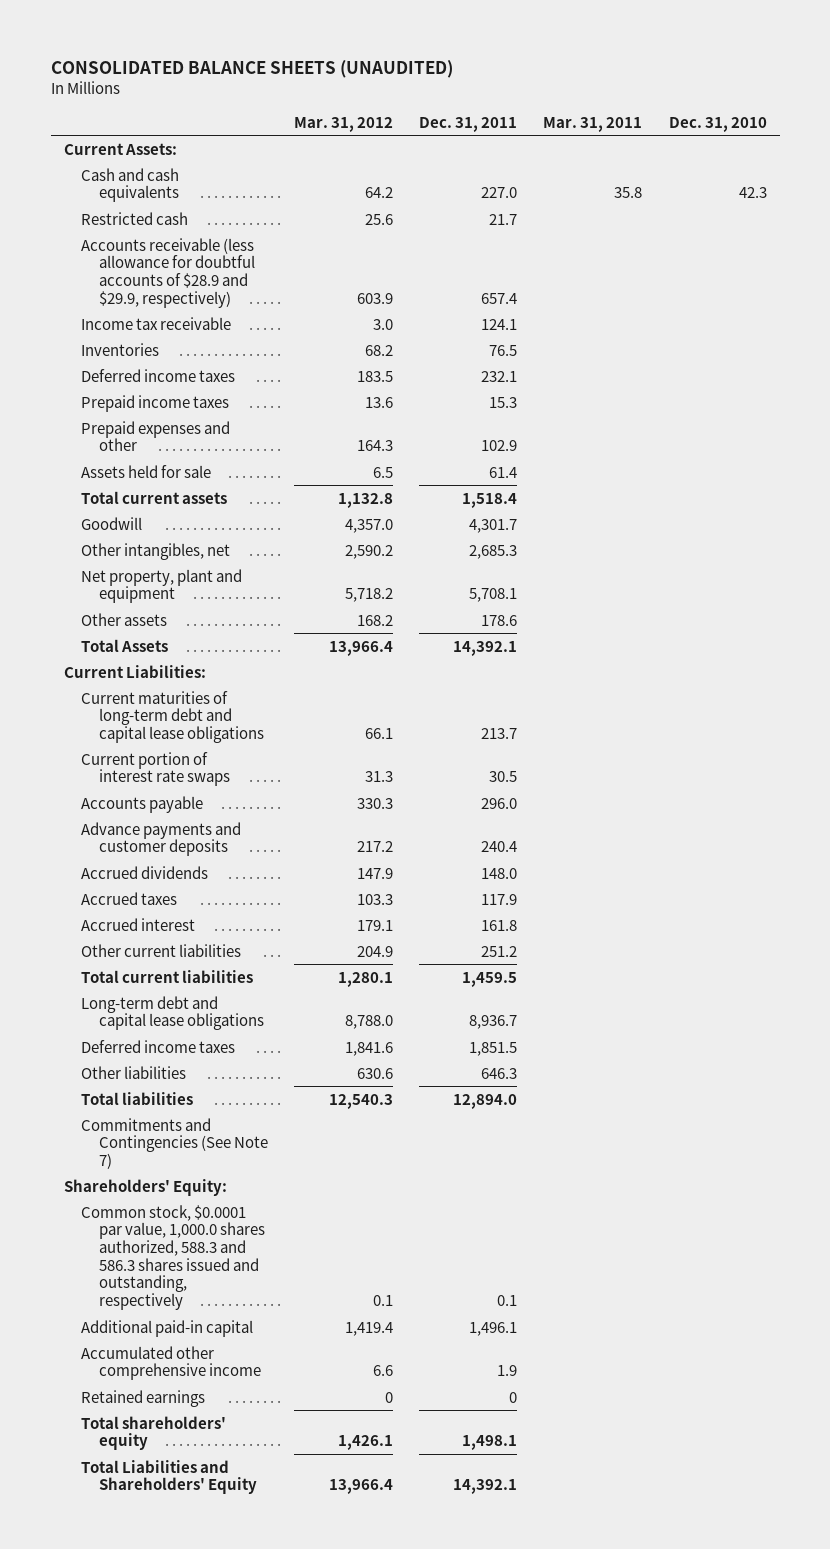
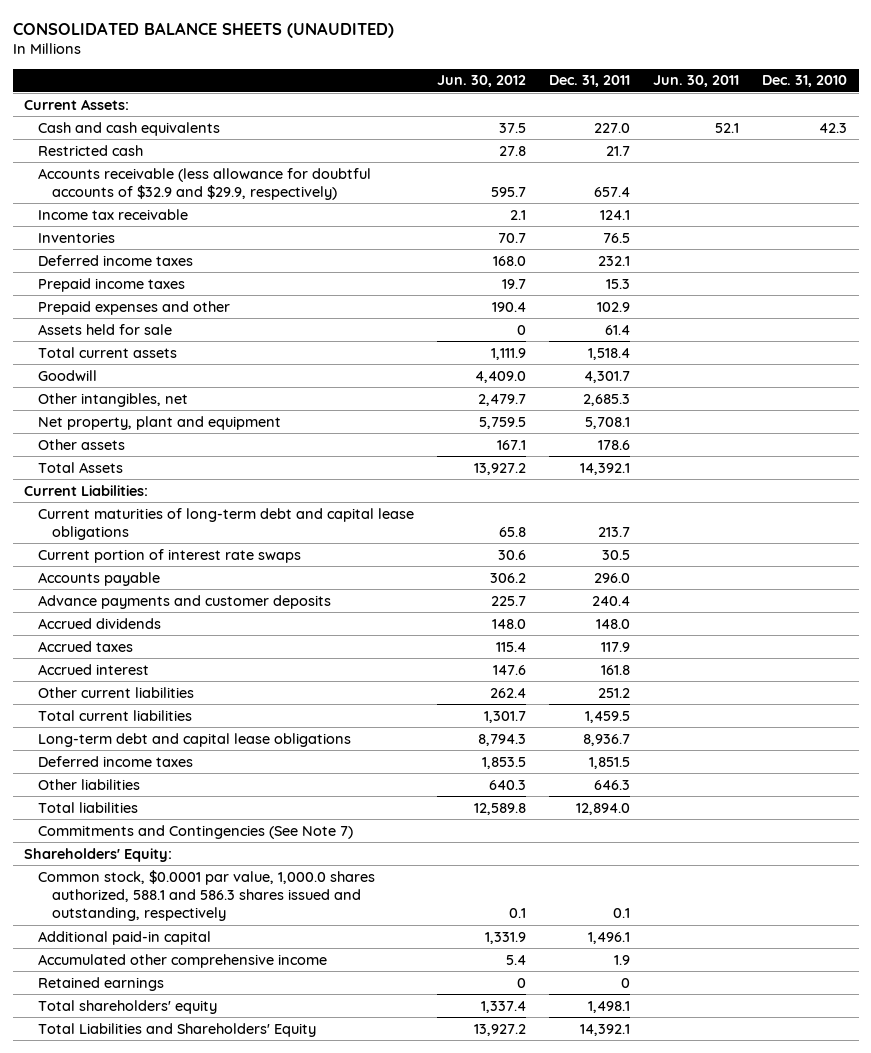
[294,116,394,132] Mar. 31, 2012 -> none
[543,116,643,132] Mar. 31, 2011 -> none
none -> [437,75,527,88] Jun. 30, 2012
none -> [653,75,740,88] Jun. 30, 2011
[81,237,255,308] Accounts receivable (less allowance for doubtful accounts of $28.9 and $29.9, respectively) -> [38,167,372,201] Accounts receivable (less allowance for doubtful accounts of $32.9 and $29.9, respectively)
[81,1204,265,1310] Common stock, $0.0001 par value, 1,000.0 shares authorized, 588.3 and 586.3 shares issued and outstanding, respectively -> [38,869,376,922] Common stock, $0.0001 par value, 1,000.0 shares authorized, 588.1 and 586.3 shares issued and outstanding, respectively

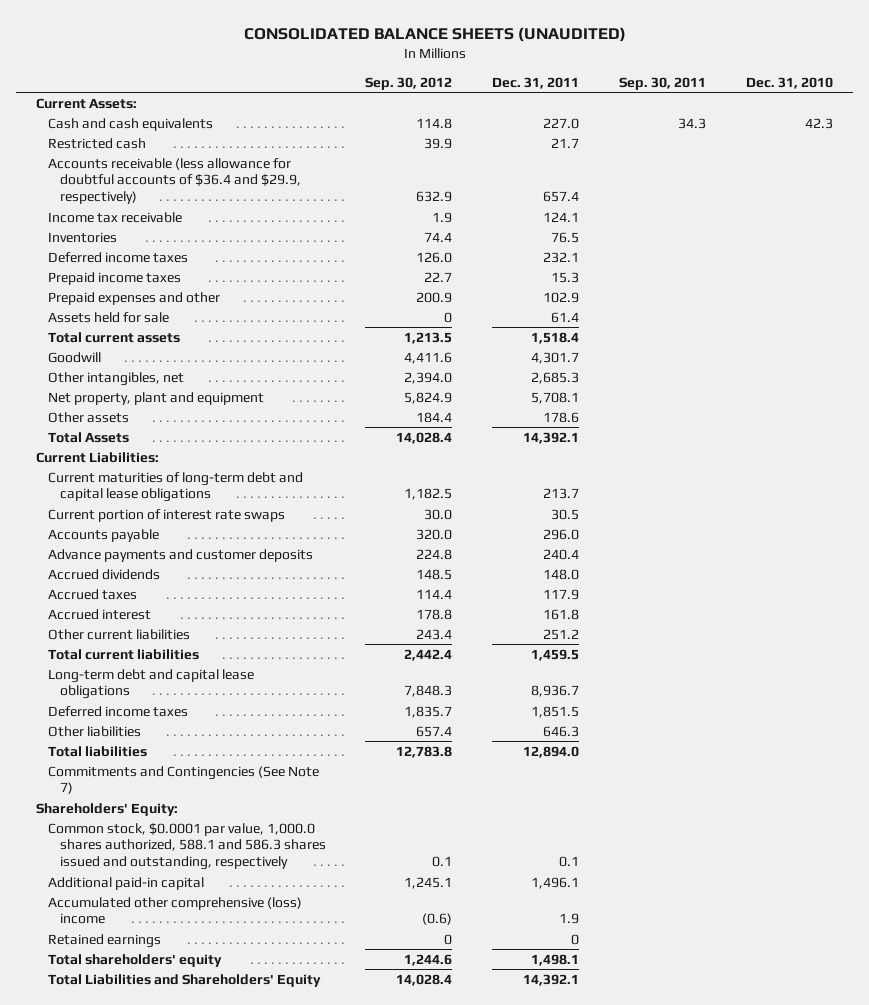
[437,75,527,88] Jun. 30, 2012 -> none
[653,75,740,88] Jun. 30, 2011 -> none
none -> [365,76,453,90] Sep. 30, 2012
none -> [618,76,706,90] Sep. 30, 2011
[38,167,372,201] Accounts receivable (less allowance for doubtful accounts of $32.9 and $29.9, respectively) -> [47,157,301,205] Accounts receivable (less allowance for doubtful accounts of $36.4 and $29.9, respectively)
[38,953,328,968] Accumulated other comprehensive income -> [47,896,302,925] Accumulated other comprehensive (loss) income

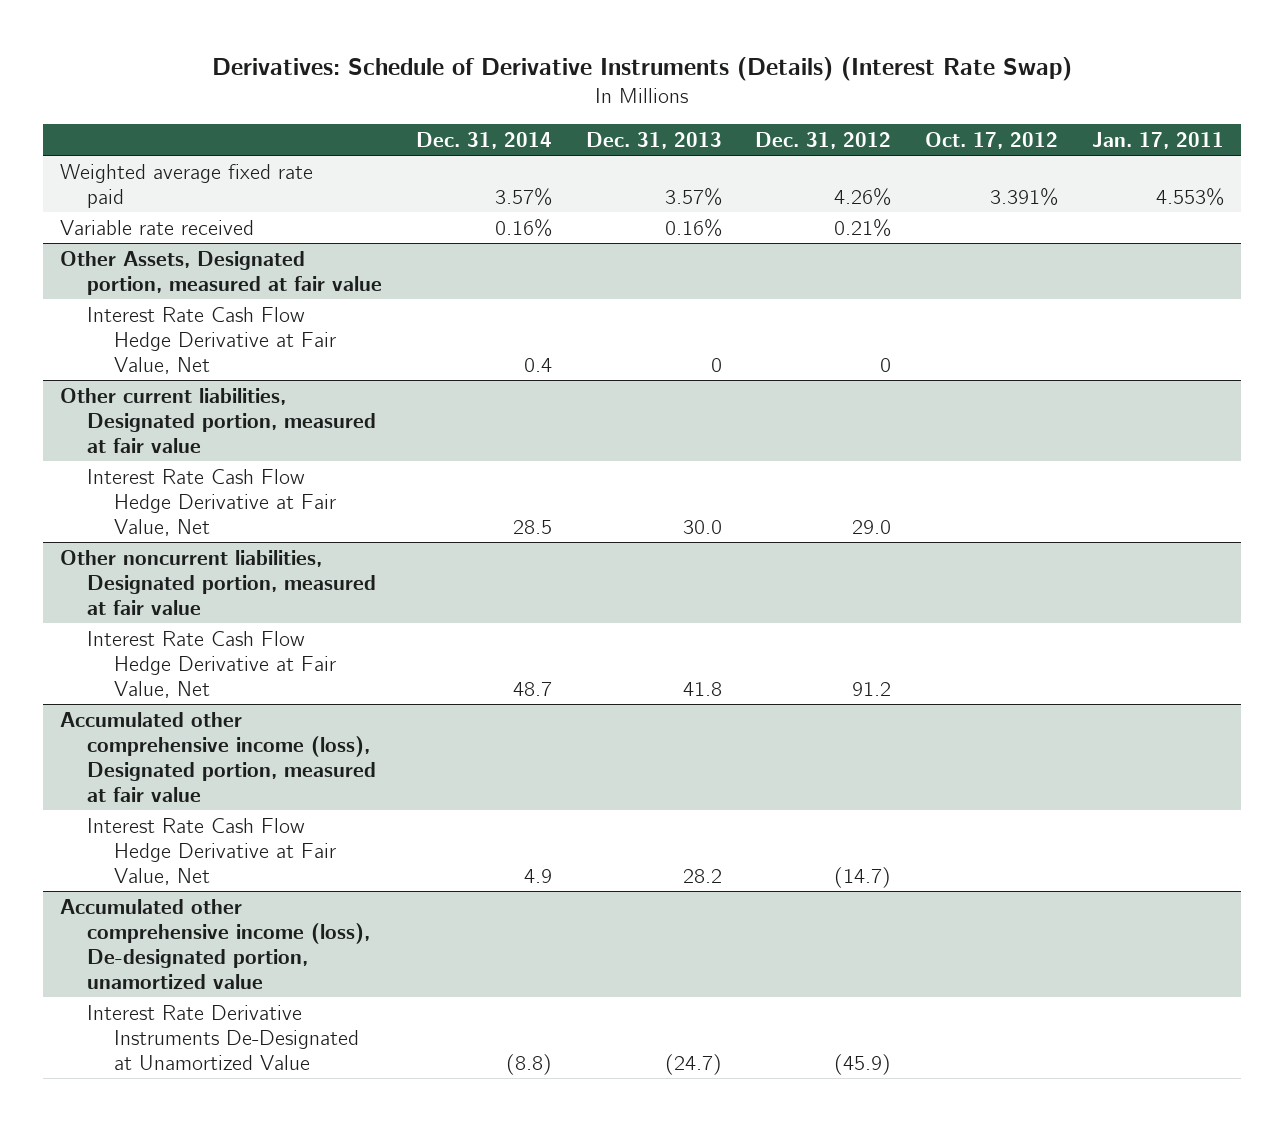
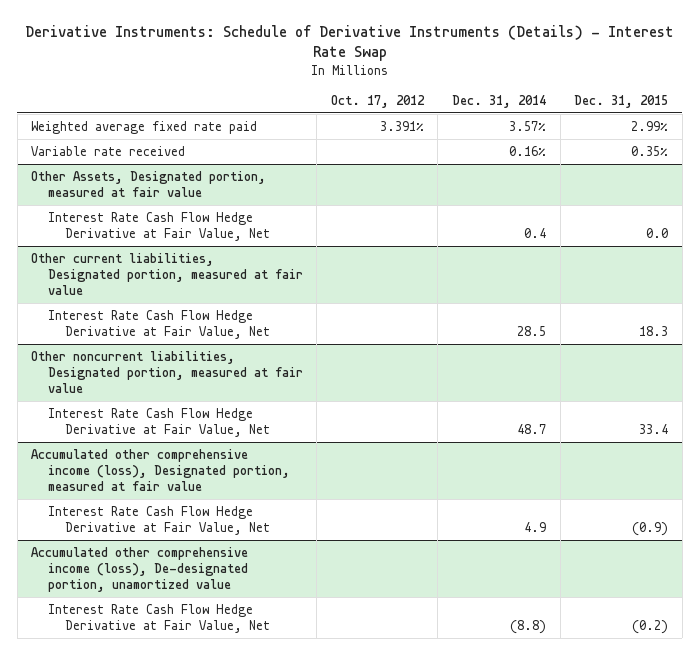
[211,56,1072,81] Derivatives: Schedule of Derivative Instruments (Details) (Interest Rate Swap) -> [24,25,674,62] Derivative Instruments: Schedule of Derivative Instruments (Details) - Interest Rate Swap
[585,131,722,149] Dec. 31, 2013 -> none
[755,131,892,149] Dec. 31, 2012 -> none
[1092,131,1225,149] Jan. 17, 2011 -> none
none -> [574,94,669,108] Dec. 31, 2015
[86,1004,360,1070] Interest Rate Derivative Instruments De-Designated at Unamortized Value -> none
none -> [47,603,270,633] Interest Rate Cash Flow Hedge Derivative at Fair Value, Net

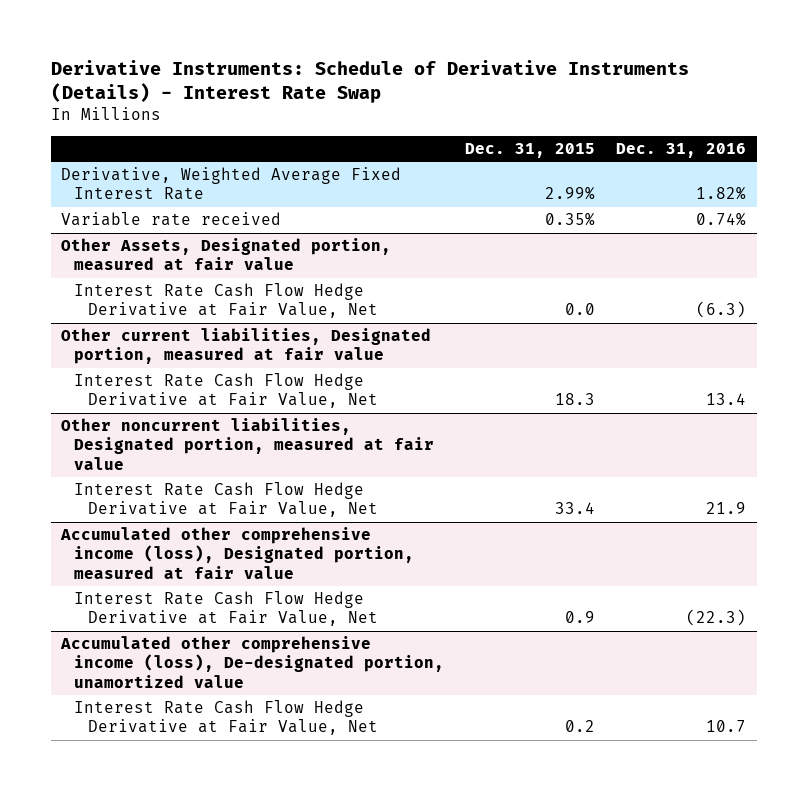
[330,94,425,108] Oct. 17, 2012 -> none
[452,94,547,108] Dec. 31, 2014 -> none
none -> [616,142,747,158] Dec. 31, 2016
[31,120,258,134] Weighted average fixed rate paid -> [61,167,402,201] Derivative, Weighted Average Fixed Interest Rate
[632,521,669,536] (0.9) -> [565,611,596,624] 0.9
[632,619,669,634] (0.2) -> [565,720,596,733] 0.2

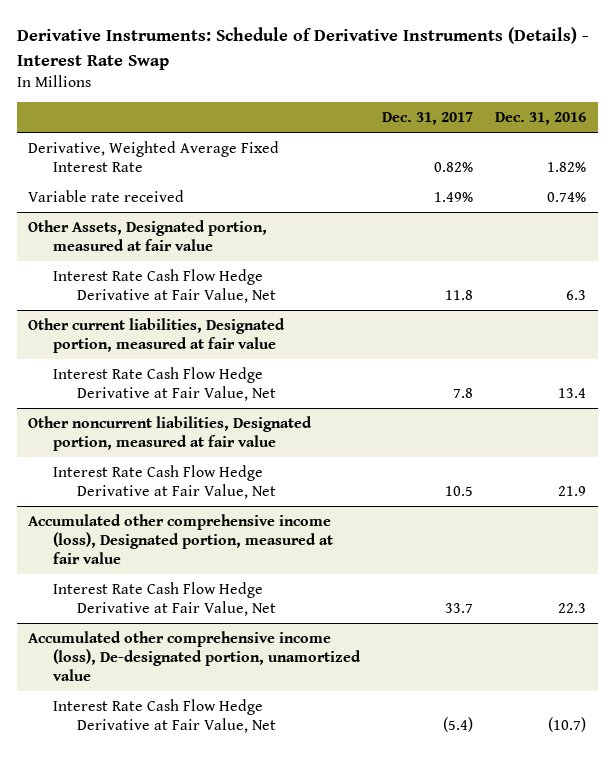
[465,142,596,158] Dec. 31, 2015 -> none
none -> [381,112,473,126] Dec. 31, 2017
[696,301,747,319] (6.3) -> [566,289,587,300] 6.3
[686,609,747,627] (22.3) -> [558,602,587,613] 22.3
[706,720,747,733] 10.7 -> [548,716,587,732] (10.7)

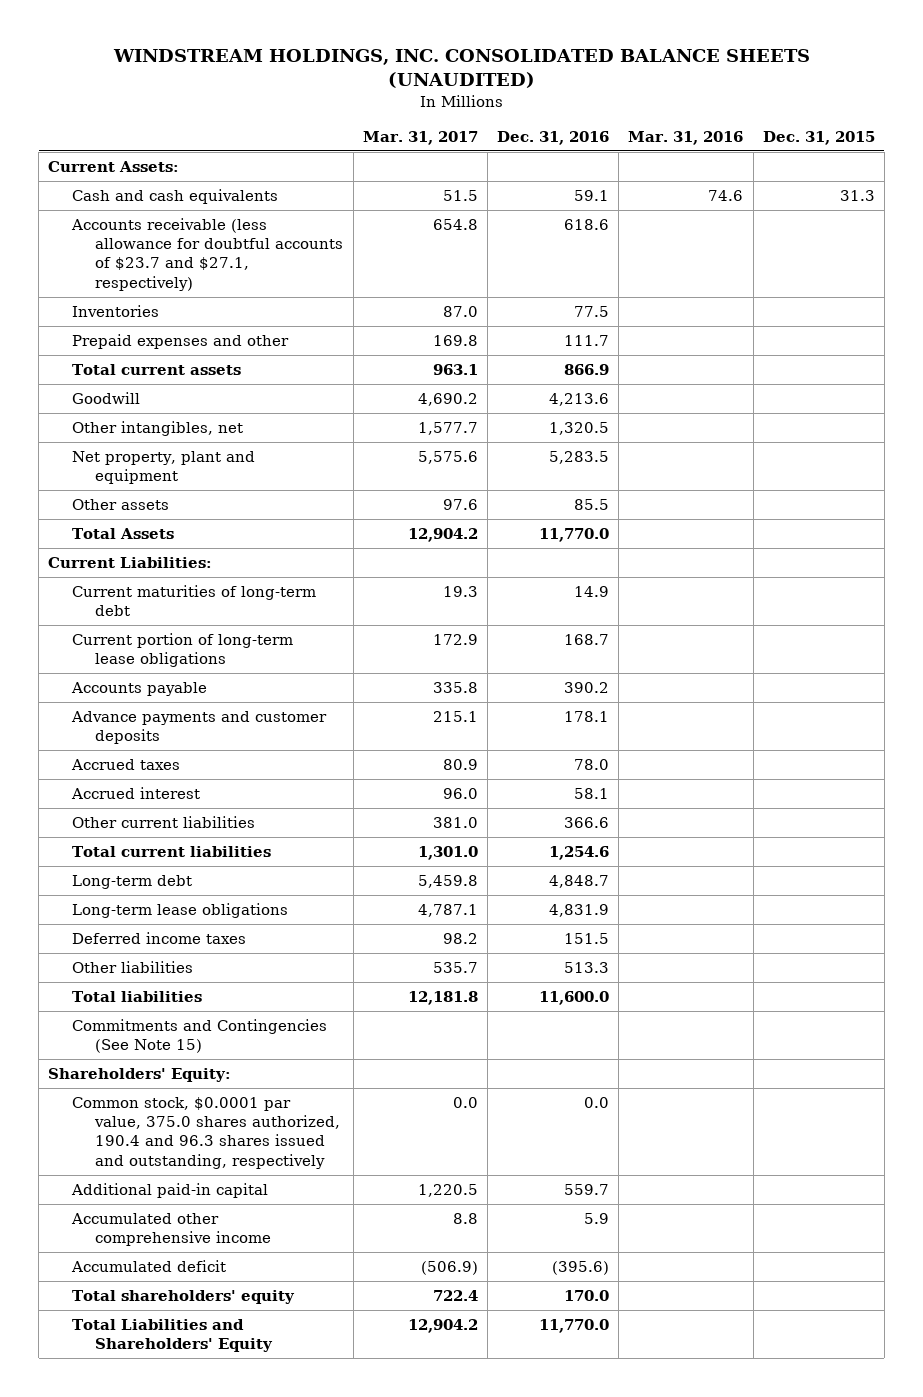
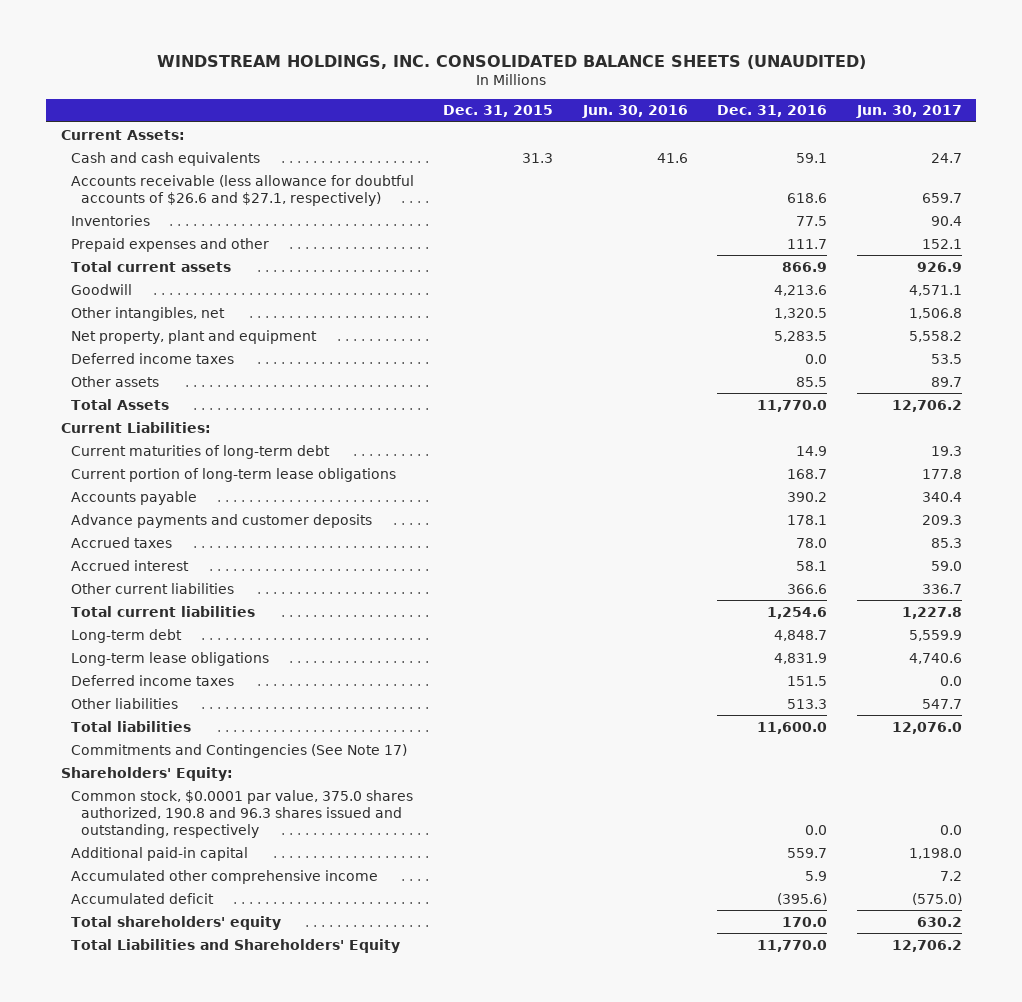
[362,130,478,145] Mar. 31, 2017 -> none
[628,130,744,145] Mar. 31, 2016 -> none
none -> [581,105,688,119] Jun. 30, 2016
none -> [855,105,962,119] Jun. 30, 2017
[70,218,344,291] Accounts receivable (less allowance for doubtful accounts of $23.7 and $27.1, respectively) -> [70,174,414,206] Accounts receivable (less allowance for doubtful accounts of $26.6 and $27.1, respectively)
none -> [70,352,234,364] Deferred income taxes
[71,1019,327,1054] Commitments and Contingencies (See Note 15) -> [70,743,407,758] Commitments and Contingencies (See Note 17)
[71,1097,341,1169] Common stock, $0.0001 par value, 375.0 shares authorized, 190.4 and 96.3 shares issued and outstanding, respectively -> [70,789,413,838] Common stock, $0.0001 par value, 375.0 shares authorized, 190.8 and 96.3 shares issued and outstanding, respectively

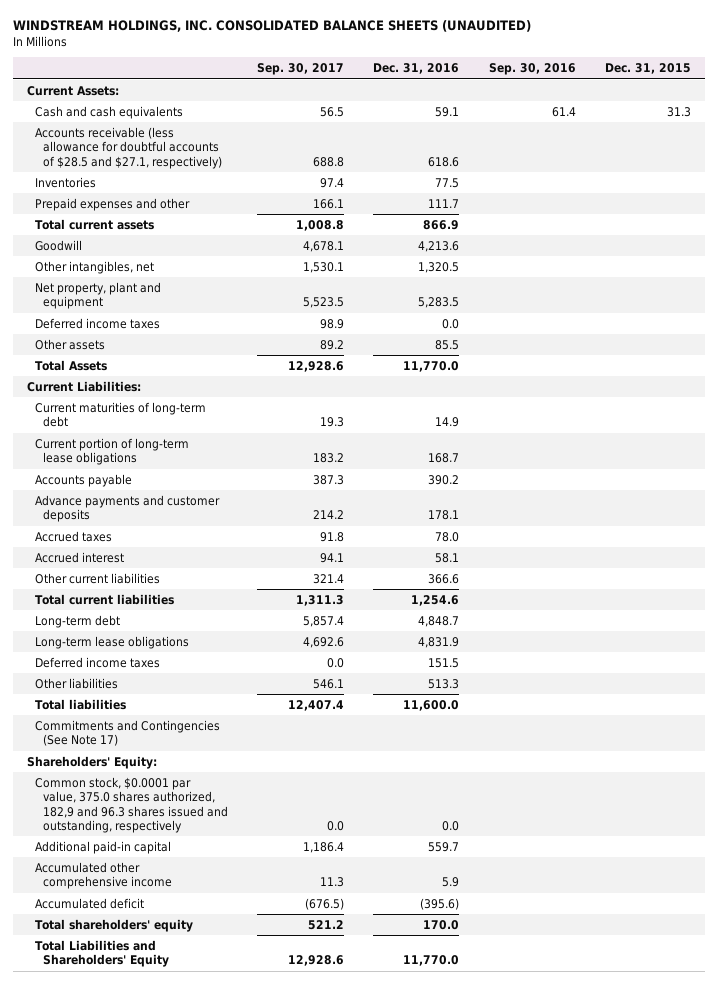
[581,105,688,119] Jun. 30, 2016 -> none
[855,105,962,119] Jun. 30, 2017 -> none
none -> [257,63,345,76] Sep. 30, 2017
none -> [488,63,576,76] Sep. 30, 2016
[70,174,414,206] Accounts receivable (less allowance for doubtful accounts of $26.6 and $27.1, respectively) -> [35,126,223,169] Accounts receivable (less allowance for doubtful accounts of $28.5 and $27.1, respectively)
[70,789,413,838] Common stock, $0.0001 par value, 375.0 shares authorized, 190.8 and 96.3 shares issued and outstanding, respectively -> [35,776,229,833] Common stock, $0.0001 par value, 375.0 shares authorized, 182,9 and 96.3 shares issued and outstanding, respectively

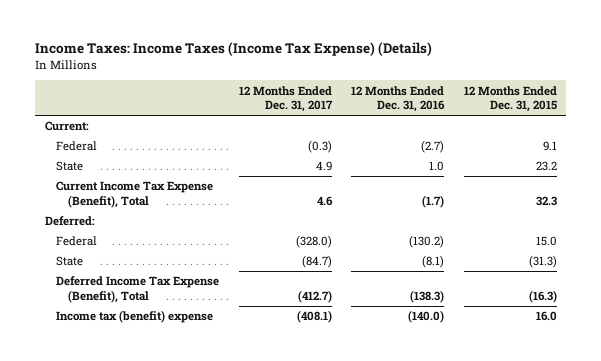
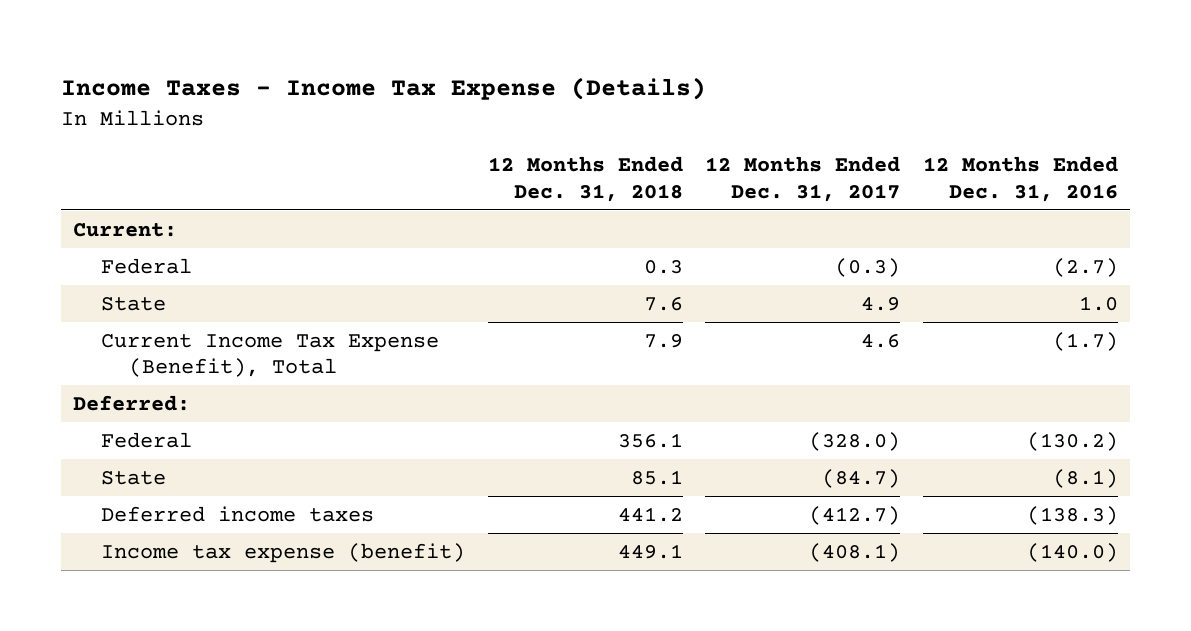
[34,42,432,57] Income Taxes: Income Taxes (Income Tax Expense) (Details) -> [61,77,707,101] Income Taxes - Income Tax Expense (Details)
[463,85,557,113] 12 Months Ended Dec. 31, 2015 -> none
none -> [487,156,683,202] 12 Months Ended Dec. 31, 2018
[56,276,220,303] Deferred Income Tax Expense (Benefit), Total -> [100,505,374,522] Deferred income taxes
[56,310,214,324] Income tax (benefit) expense -> [100,542,465,563] Income tax expense (benefit)

